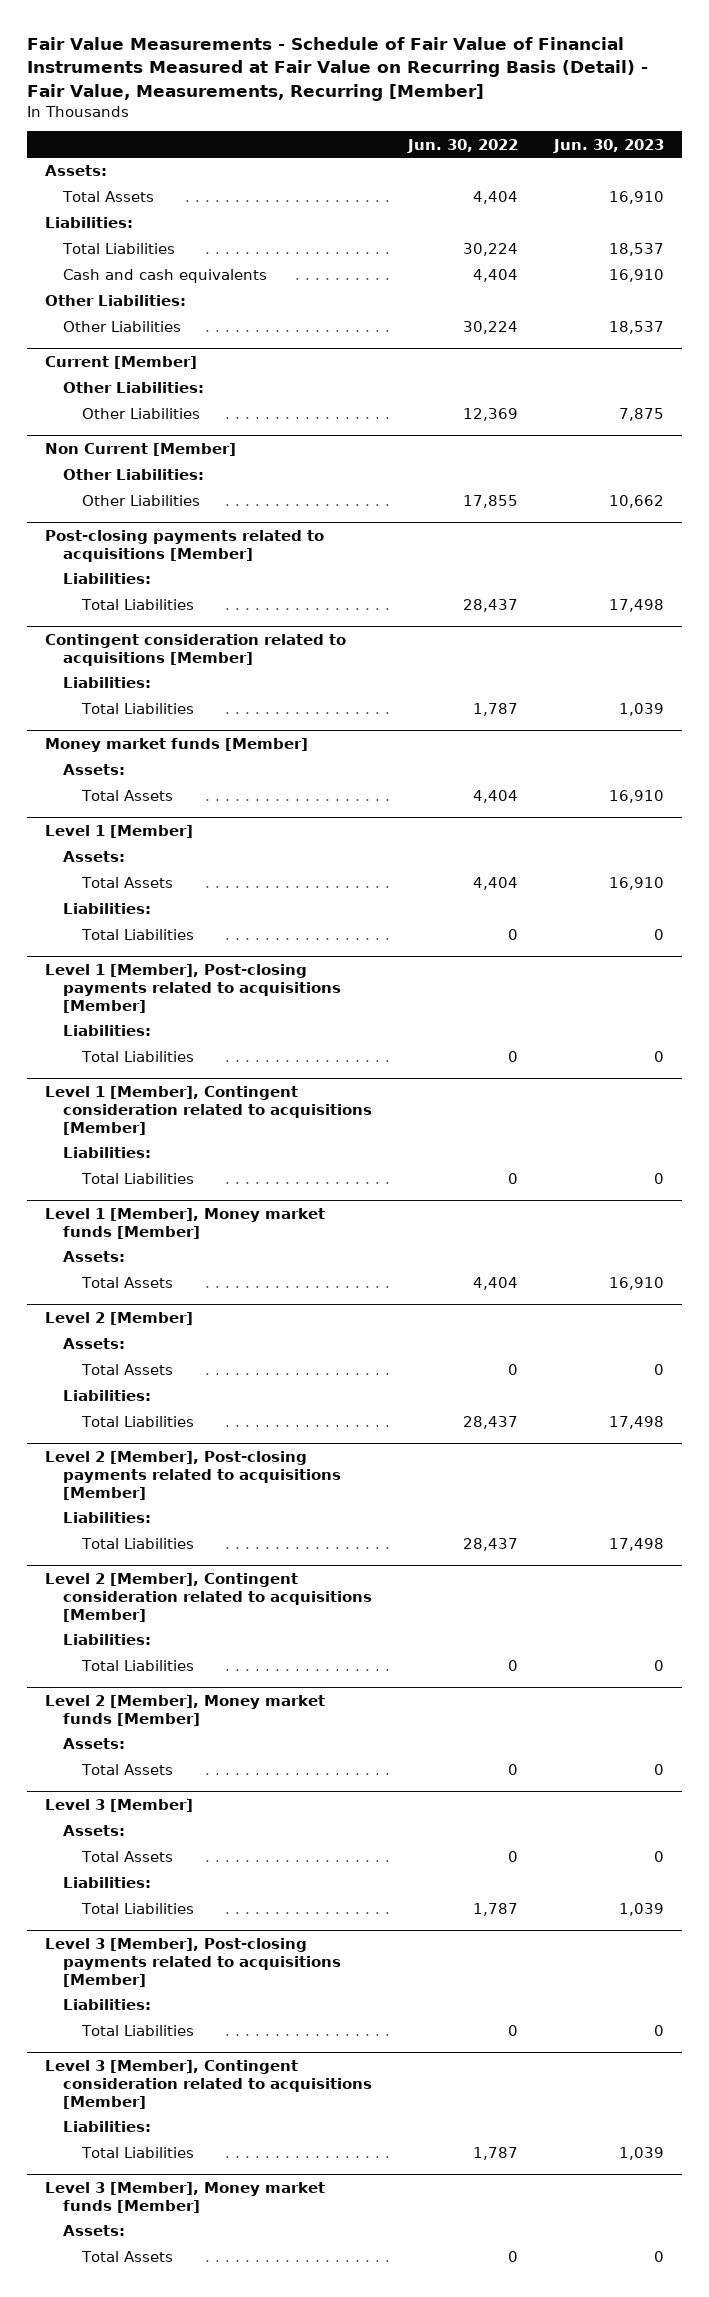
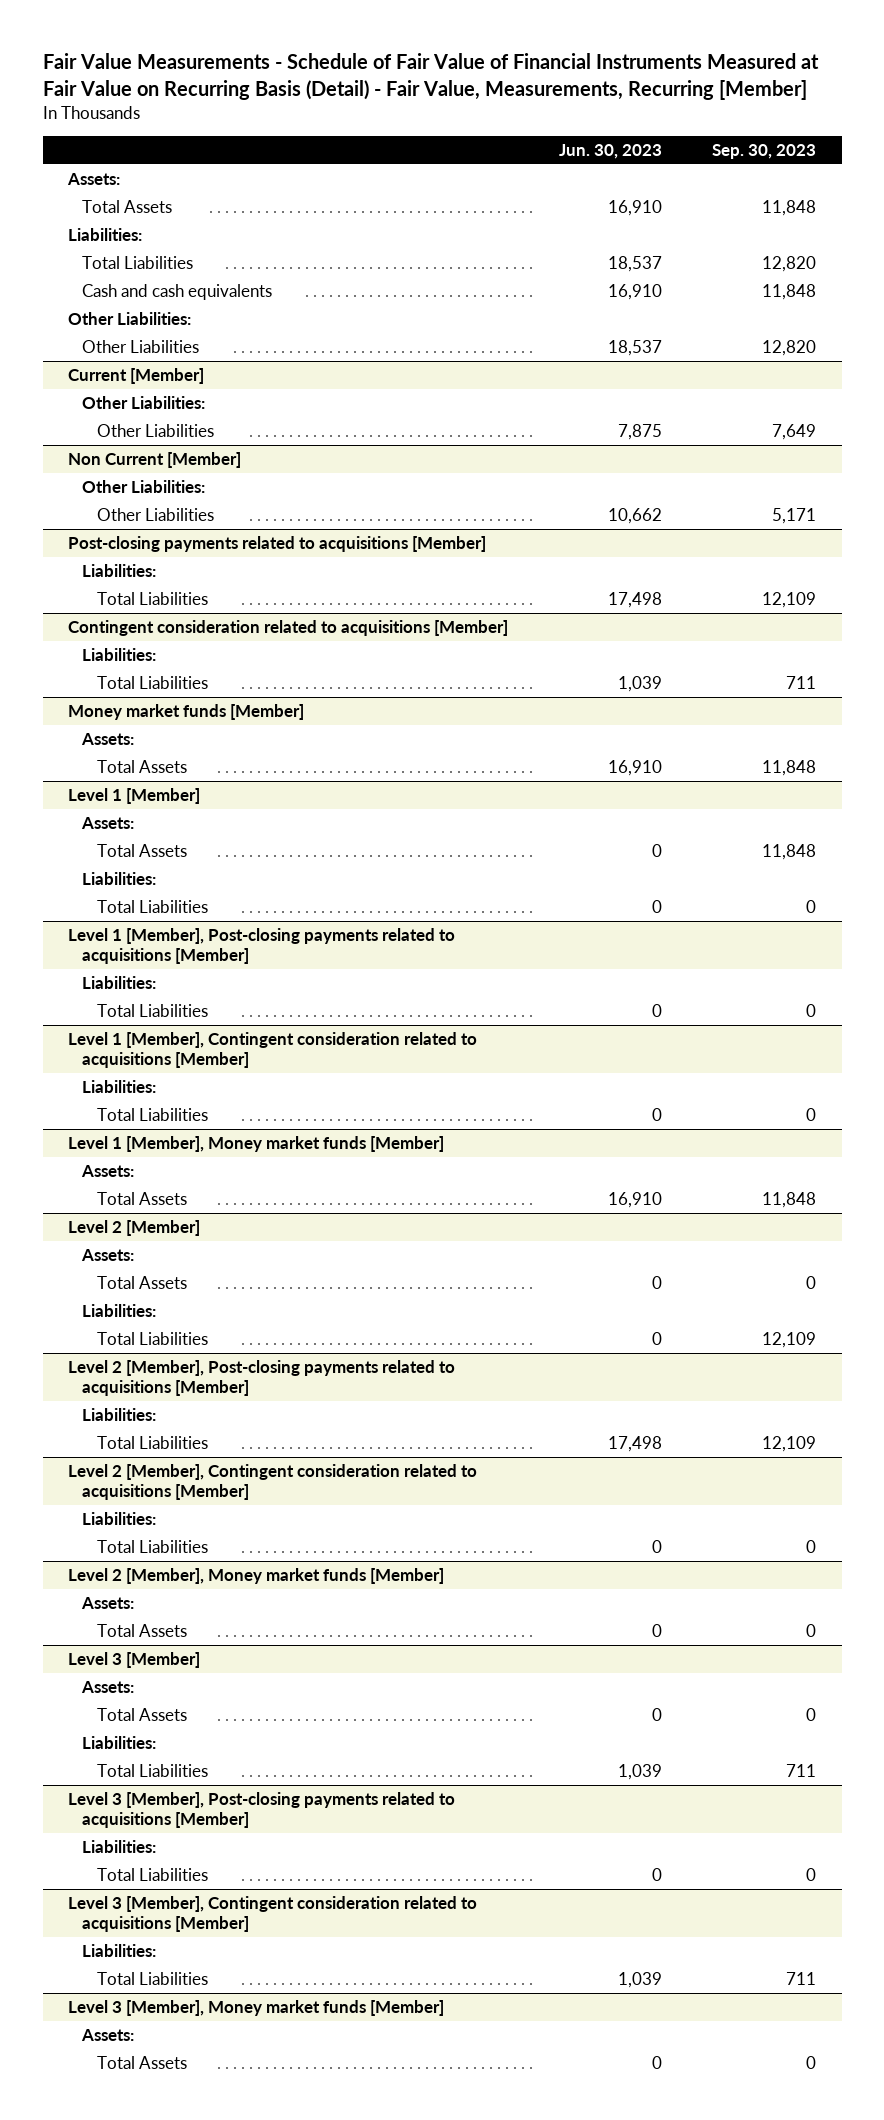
[407,138,519,153] Jun. 30, 2022 -> none
none -> [712,143,817,159] Sep. 30, 2023
[609,877,665,891] 16,910 -> [651,844,662,858] 0
[609,1416,665,1430] 17,498 -> [651,1332,662,1346] 0

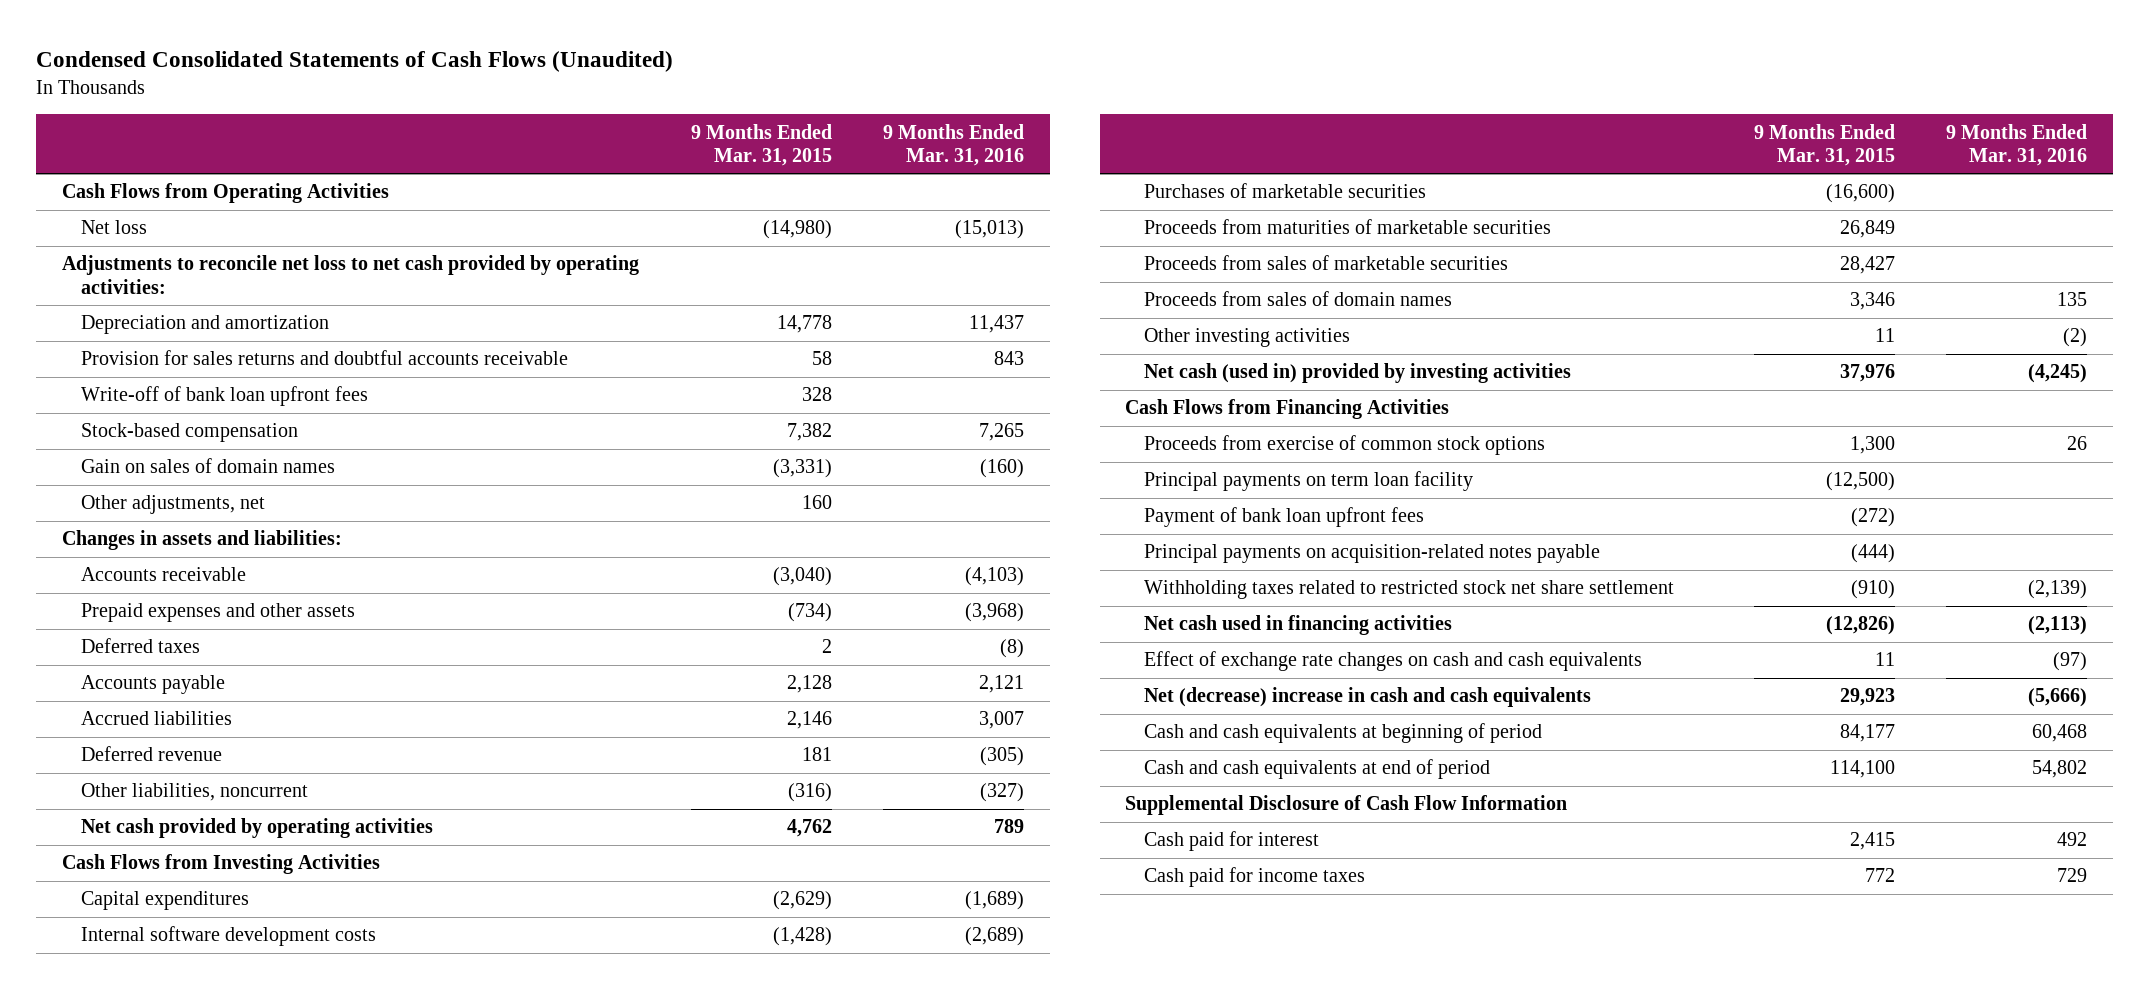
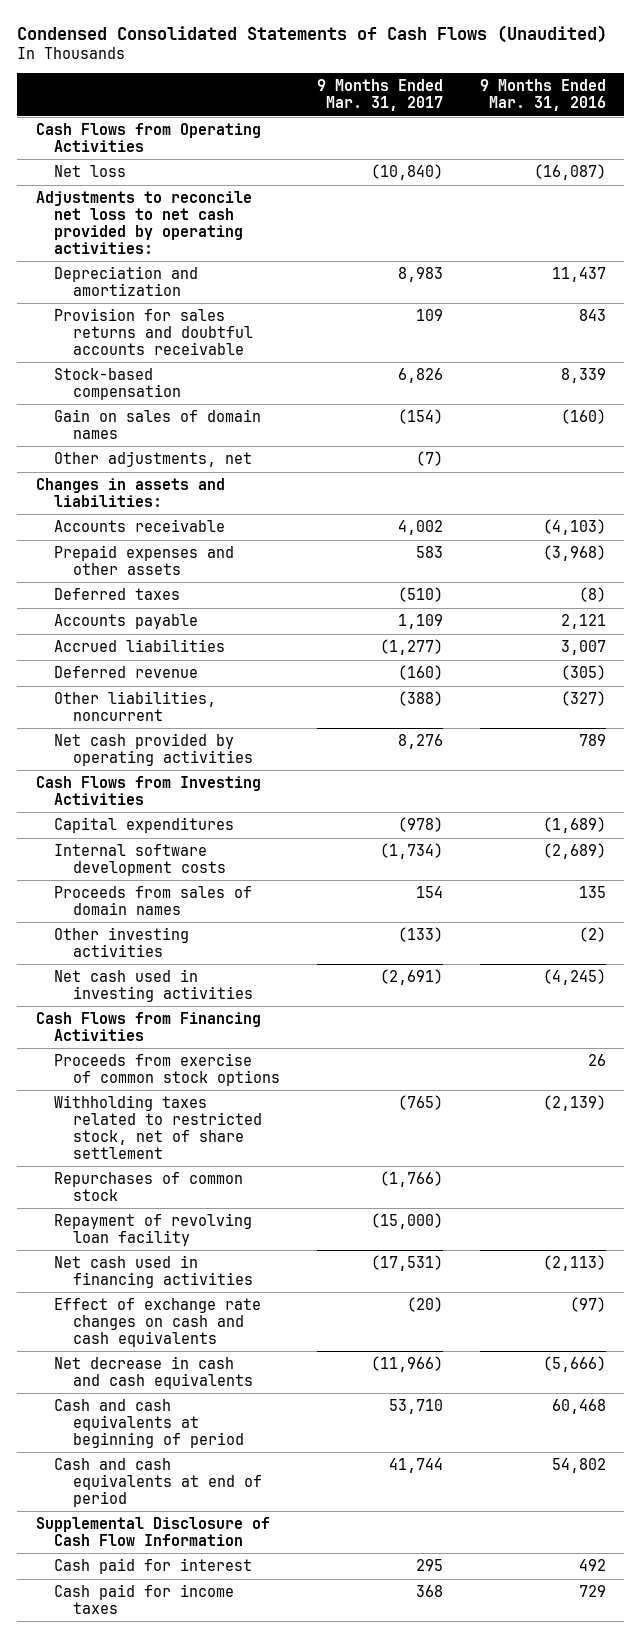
[690,123,832,167] 9 Months Ended Mar. 31, 2015 -> none
none -> [316,79,443,112] 9 Months Ended Mar. 31, 2017
[954,220,1024,240] (15,013) -> [533,164,606,181] (16,087)
[80,386,368,407] Write-off of bank loan upfront fees -> none
[978,423,1024,442] 7,265 -> [560,368,606,384] 8,339
[1143,183,1426,199] Purchases of marketable securities -> none
[1143,219,1551,235] Proceeds from maturities of marketable securities -> none
[1143,255,1508,271] Proceeds from sales of marketable securities -> none
[1143,363,1571,384] Net cash (used in) provided by investing activities -> [54,969,253,1002] Net cash used in investing activities
[1143,471,1473,492] Principal payments on term loan facility -> none
[1143,507,1424,528] Payment of bank loan upfront fees -> none
[1143,544,1600,564] Principal payments on acquisition-related notes payable -> none
[1143,580,1674,600] Withholding taxes related to restricted stock net share settlement -> [54,1095,262,1159] Withholding taxes related to restricted stock, net of share settlement
none -> [54,1172,244,1201] Repurchases of common stock
none -> [54,1213,253,1246] Repayment of revolving loan facility
[1143,687,1591,708] Net (decrease) increase in cash and cash equivalents -> [54,1356,253,1389] Net decrease in cash and cash equivalents

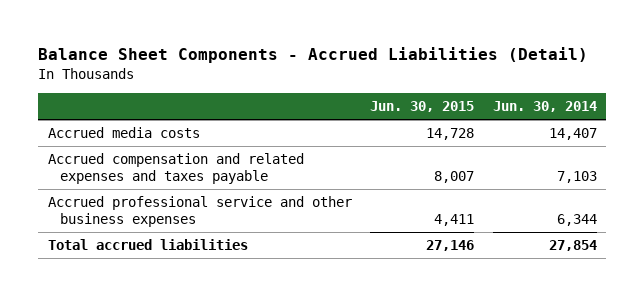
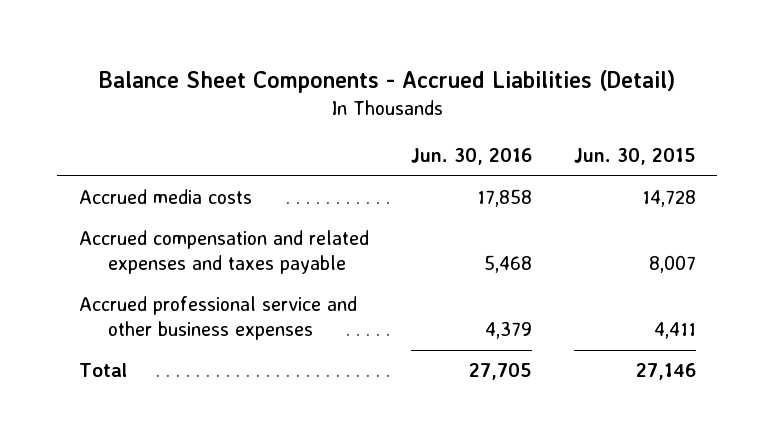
[492,101,597,113] Jun. 30, 2014 -> none
none -> [410,147,532,165] Jun. 30, 2016
[47,239,248,251] Total accrued liabilities -> [78,363,127,378] Total

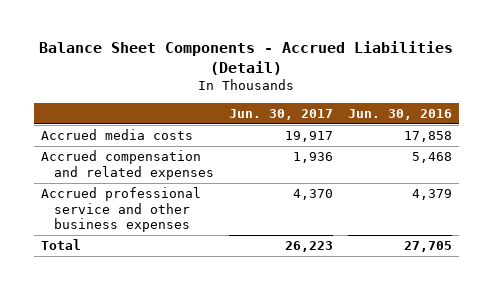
[574,147,697,165] Jun. 30, 2015 -> none
none -> [228,108,333,120] Jun. 30, 2017
[78,230,369,274] Accrued compensation and related expenses and taxes payable -> [41,150,214,180] Accrued compensation and related expenses

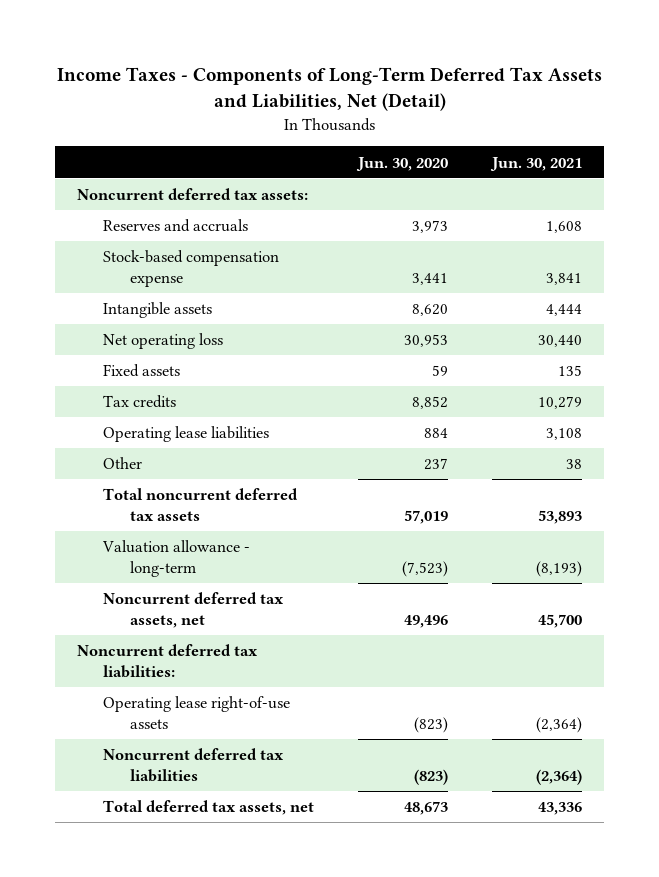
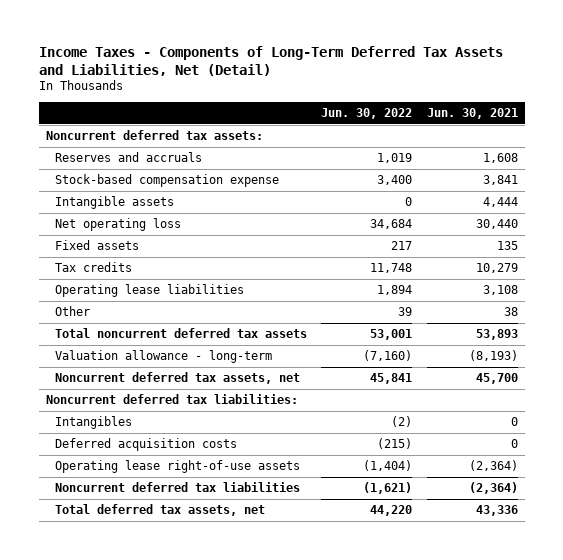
[356,156,449,171] Jun. 30, 2020 -> none
none -> [321,108,413,120] Jun. 30, 2022
none -> [55,416,133,430] Intangibles
none -> [55,438,238,452] Deferred acquisition costs

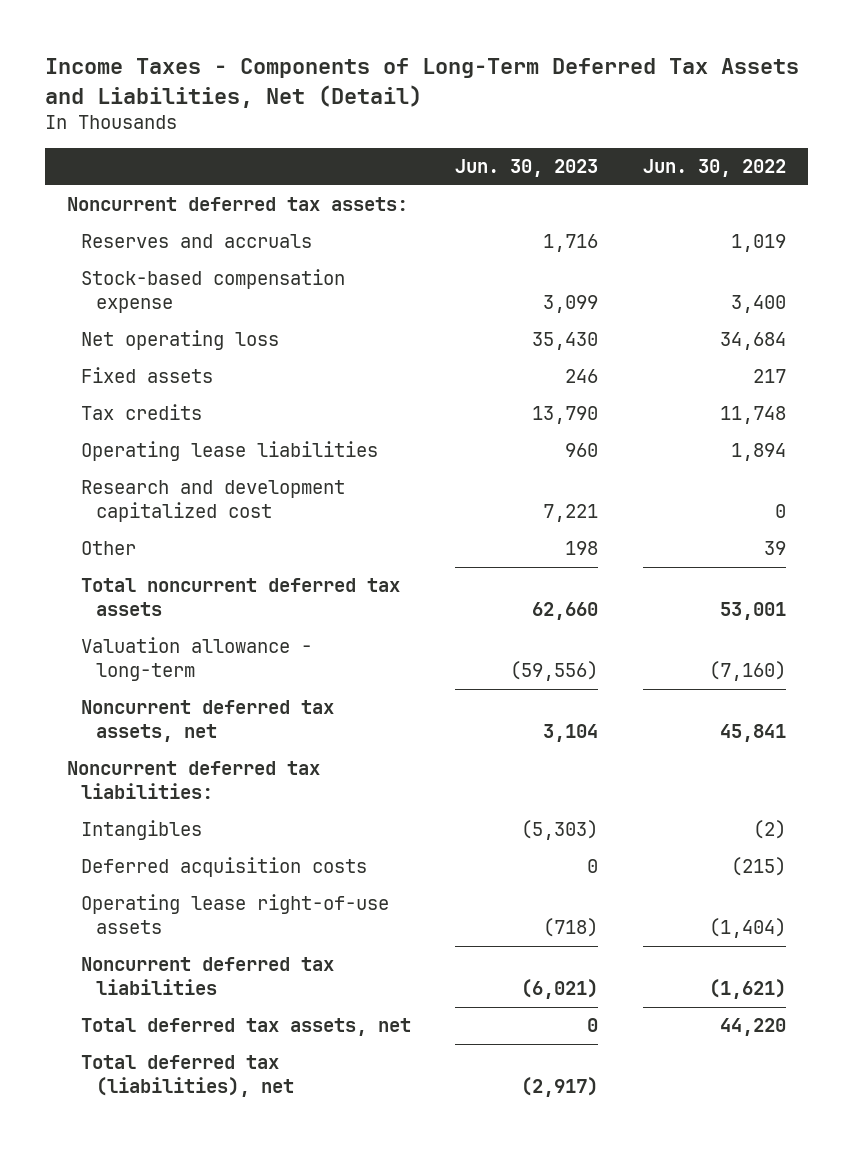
[426,108,518,120] Jun. 30, 2021 -> none
none -> [455,159,599,178] Jun. 30, 2023
[55,196,175,210] Intangible assets -> none
none -> [81,480,346,523] Research and development capitalized cost
none -> [81,1055,294,1098] Total deferred tax (liabilities), net

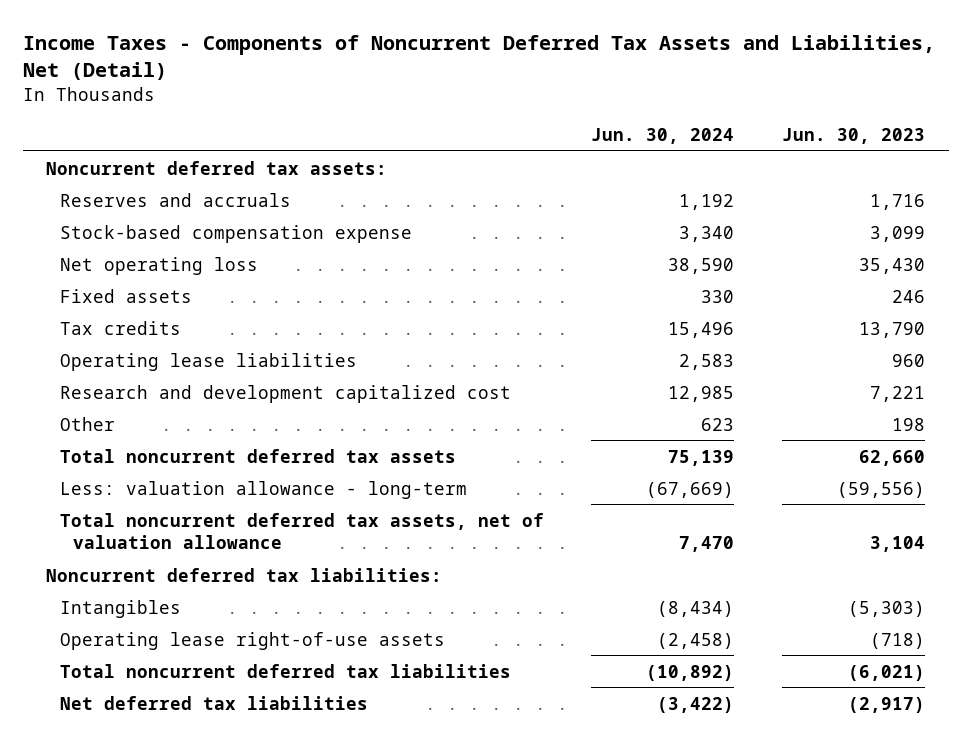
[45,58,800,108] Income Taxes - Components of Long-Term Deferred Tax Assets and Liabilities, Net (Detail) -> [22,34,935,81] Income Taxes - Components of Noncurrent Deferred Tax Assets and Liabilities, Net (Detail)
[642,159,786,178] Jun. 30, 2022 -> none
none -> [591,128,735,145] Jun. 30, 2024
[81,637,313,682] Valuation allowance - long-term -> [59,480,467,499] Less: valuation allowance - long-term
[81,700,335,743] Noncurrent deferred tax assets, net -> [59,512,544,549] Total noncurrent deferred tax assets, net of valuation allowance
[81,857,368,878] Deferred acquisition costs -> none
[81,1018,412,1037] Total deferred tax assets, net -> none
[81,957,335,996] Noncurrent deferred tax liabilities -> [59,663,511,678] Total noncurrent deferred tax liabilities
[81,1055,294,1098] Total deferred tax (liabilities), net -> [59,695,368,710] Net deferred tax liabilities

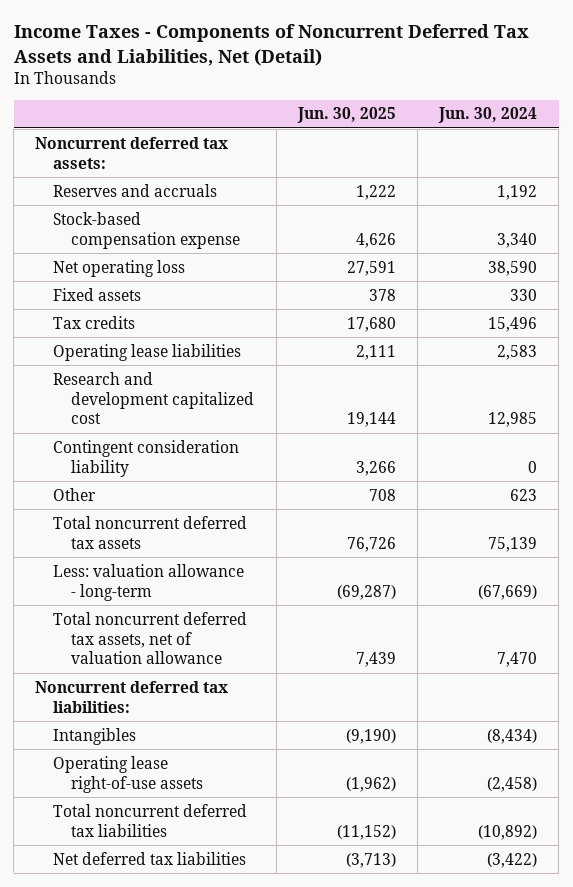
[782,128,926,145] Jun. 30, 2023 -> none
none -> [296,107,396,124] Jun. 30, 2025
none -> [53,439,240,477] Contingent consideration liability

